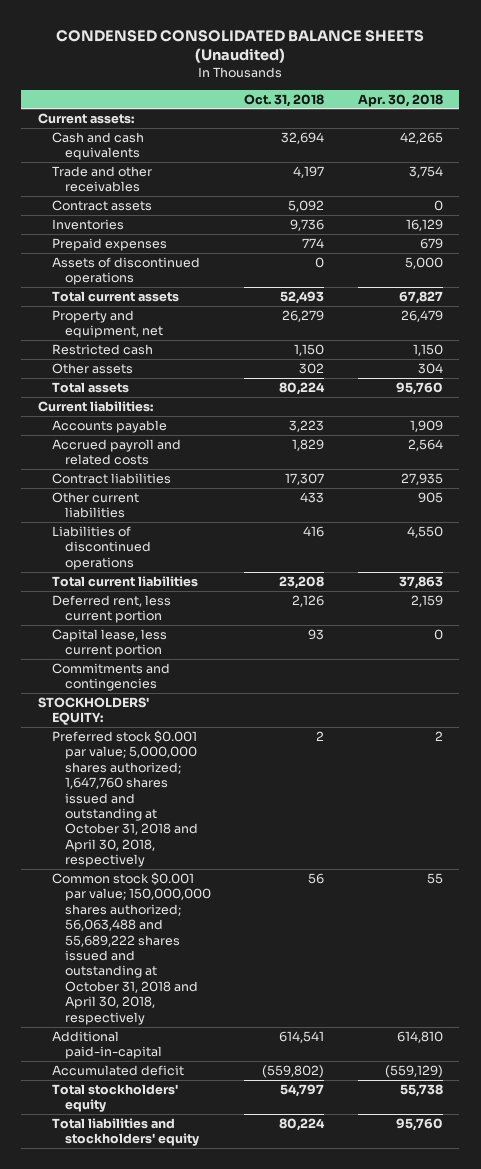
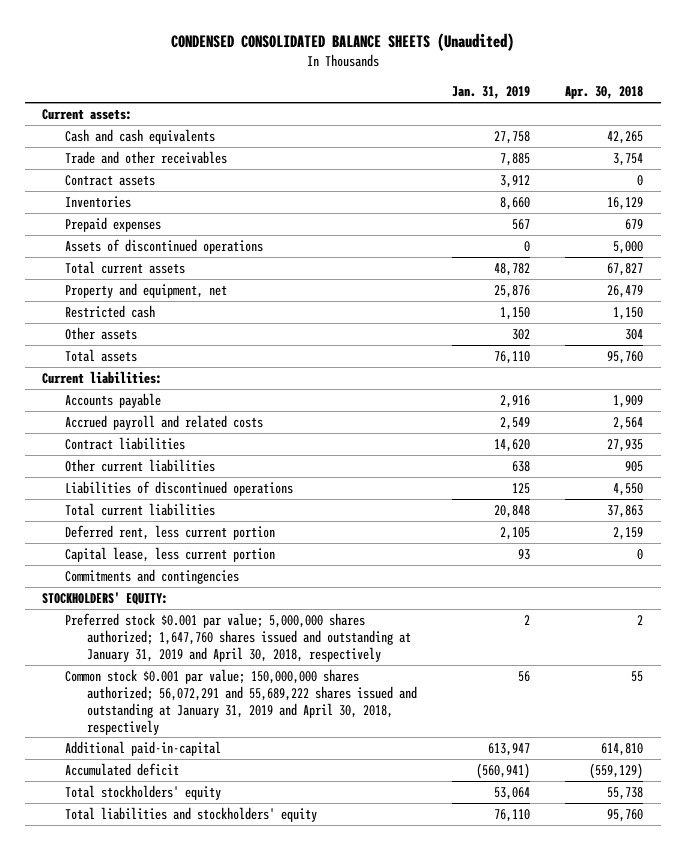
[244,93,325,107] Oct. 31, 2018 -> none
none -> [452,86,531,100] Jan. 31, 2019
[51,729,199,868] Preferred stock $0.001 par value; 5,000,000 shares authorized; 1,647,760 shares issued and outstanding at October 31, 2018 and April 30, 2018, respectively -> [64,612,412,662] Preferred stock $0.001 par value; 5,000,000 shares authorized; 1,647,760 shares issued and outstanding at January 31, 2019 and April 30, 2018, respectively
[51,871,212,1025] Common stock $0.001 par value; 150,000,000 shares authorized; 56,063,488 and 55,689,222 shares issued and outstanding at October 31, 2018 and April 30, 2018, respectively -> [64,668,418,735] Common stock $0.001 par value; 150,000,000 shares authorized; 56,072,291 and 55,689,222 shares issued and outstanding at January 31, 2019 and April 30, 2018, respectively

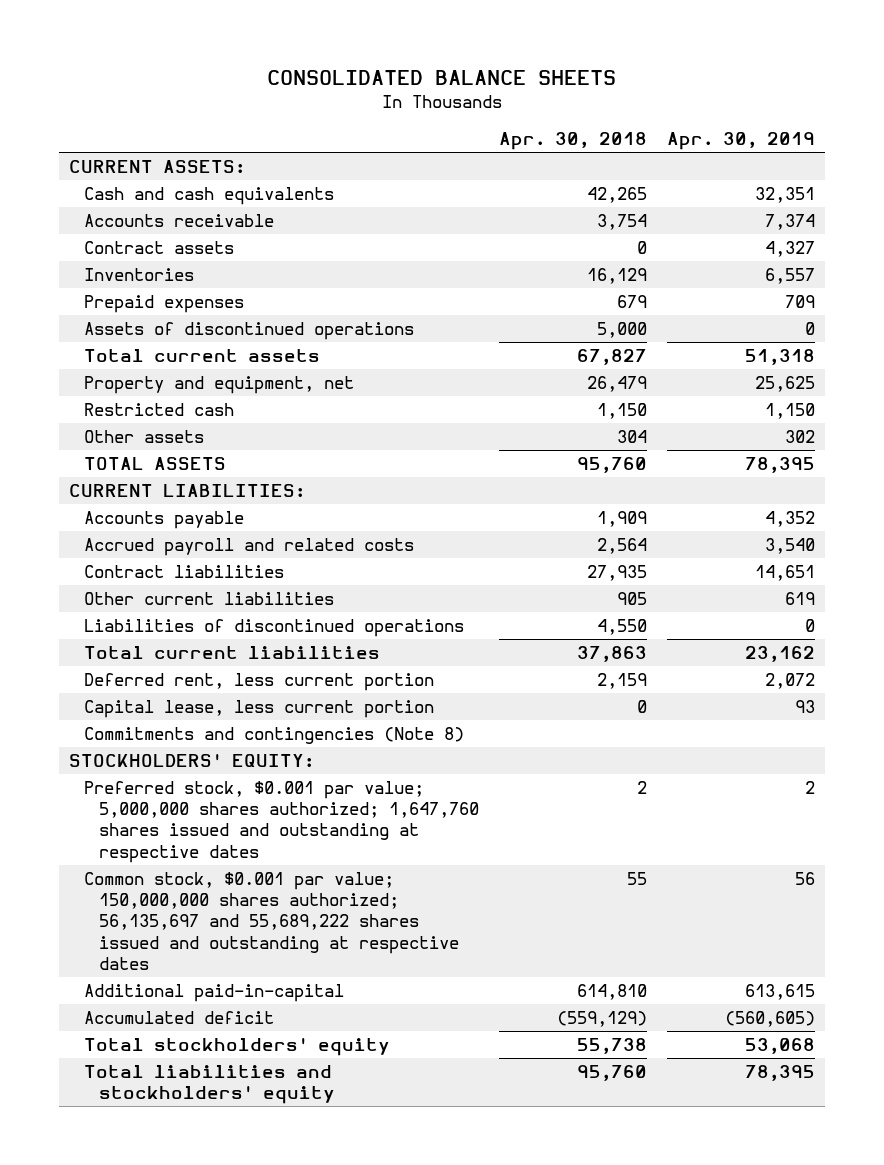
[170,32,514,51] CONDENSED CONSOLIDATED BALANCE SHEETS (Unaudited) -> [266,70,616,86] CONSOLIDATED BALANCE SHEETS
[452,86,531,100] Jan. 31, 2019 -> none
none -> [666,132,815,151] Apr. 30, 2019
[42,108,133,120] Current assets: -> [68,160,245,174] CURRENT ASSETS:
[64,150,227,164] Trade and other receivables -> [83,214,274,228] Accounts receivable
[64,348,137,362] Total assets -> [83,457,226,471] TOTAL ASSETS
[42,370,163,384] Current liabilities: -> [68,484,305,498] CURRENT LIABILITIES:
[64,568,239,584] Commitments and contingencies -> [83,727,464,745] Commitments and contingencies (Note 8)
[64,612,412,662] Preferred stock $0.001 par value; 5,000,000 shares authorized; 1,647,760 shares issued and outstanding at January 31, 2019 and April 30, 2018, respectively -> [83,781,479,863] Preferred stock, $0.001 par value; 5,000,000 shares authorized; 1,647,760 shares issued and outstanding at respective dates
[64,668,418,735] Common stock $0.001 par value; 150,000,000 shares authorized; 56,072,291 and 55,689,222 shares issued and outstanding at January 31, 2019 and April 30, 2018, respectively -> [83,872,459,970] Common stock, $0.001 par value; 150,000,000 shares authorized; 56,135,697 and 55,689,222 shares issued and outstanding at respective dates

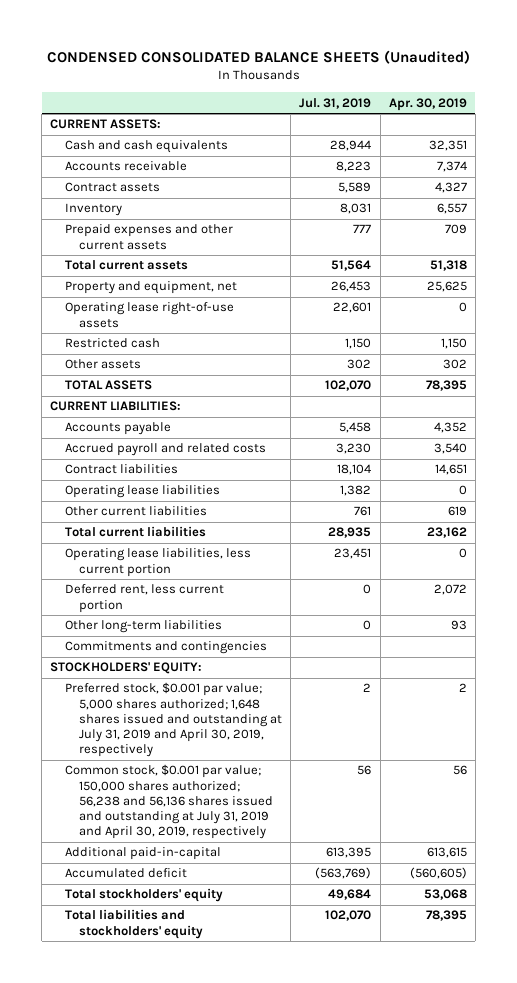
[266,70,616,86] CONSOLIDATED BALANCE SHEETS -> [46,49,470,64] CONDENSED CONSOLIDATED BALANCE SHEETS (Unaudited)
[498,132,647,151] Apr. 30, 2018 -> none
none -> [299,97,372,109] Jul. 31, 2019
[83,295,244,314] Prepaid expenses -> none
[83,322,414,341] Assets of discontinued operations -> none
[83,268,194,282] Inventories -> [64,203,122,217] Inventory
none -> [64,224,233,250] Prepaid expenses and other current assets
none -> [64,302,234,328] Operating lease right-of-use assets
none -> [64,485,220,499] Operating lease liabilities
[83,619,464,638] Liabilities of discontinued operations -> none
none -> [64,548,251,577] Operating lease liabilities, less current portion
[83,700,434,719] Capital lease, less current portion -> none
none -> [64,620,222,634] Other long-term liabilities
[83,727,464,745] Commitments and contingencies (Note 8) -> [64,641,267,655] Commitments and contingencies
[83,781,479,863] Preferred stock, $0.001 par value; 5,000,000 shares authorized; 1,647,760 shares issued and outstanding at respective dates -> [64,682,283,758] Preferred stock, $0.001 par value; 5,000 shares authorized; 1,648 shares issued and outstanding at July 31, 2019 and April 30, 2019, respectively
[83,872,459,970] Common stock, $0.001 par value; 150,000,000 shares authorized; 56,135,697 and 55,689,222 shares issued and outstanding at respective dates -> [64,764,274,840] Common stock, $0.001 par value; 150,000 shares authorized; 56,238 and 56,136 shares issued and outstanding at July 31, 2019 and April 30, 2019, respectively

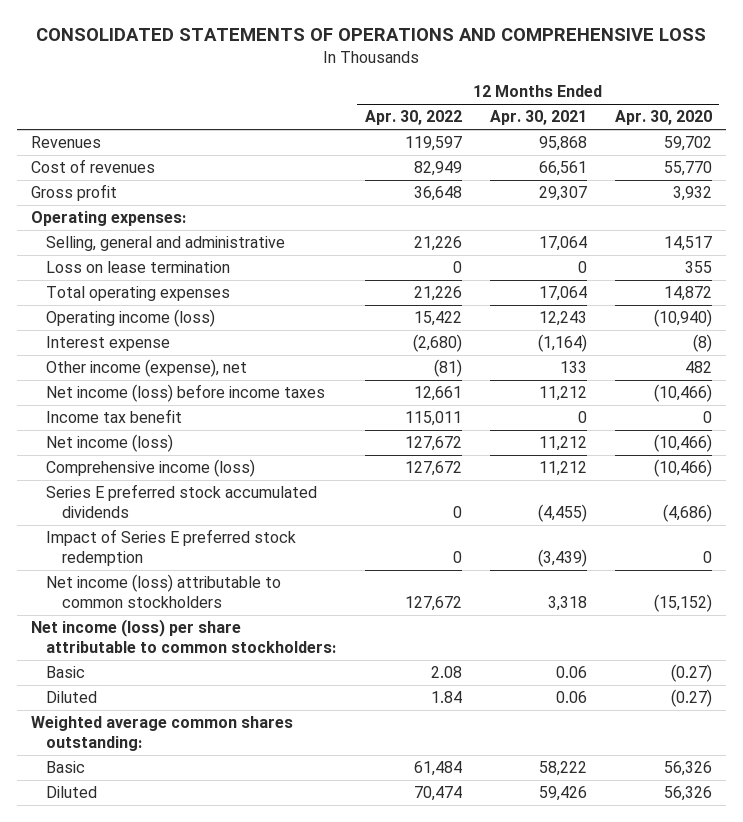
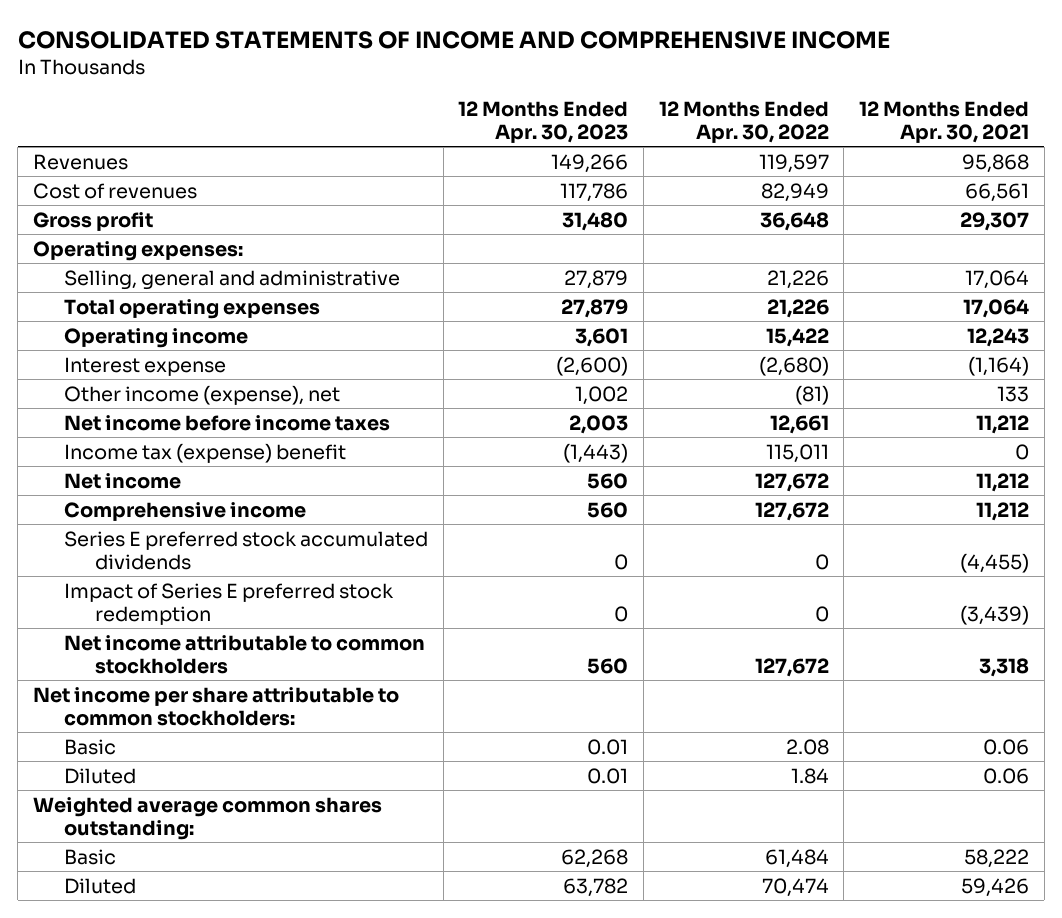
[36,28,707,42] CONSOLIDATED STATEMENTS OF OPERATIONS AND COMPREHENSIVE LOSS -> [17,31,890,50] CONSOLIDATED STATEMENTS OF INCOME AND COMPREHENSIVE INCOME
[615,110,713,126] Apr. 30, 2020 -> none
none -> [458,100,629,143] 12 Months Ended Apr. 30, 2023
[46,261,231,274] Loss on lease termination -> none
[46,309,216,328] Operating income (loss) -> [63,327,248,348] Operating income
[46,384,326,403] Net income (loss) before income taxes -> [63,414,390,431] Net income before income taxes
[46,409,183,424] Income tax benefit -> [63,442,346,463] Income tax (expense) benefit
[46,434,174,453] Net income (loss) -> [63,472,181,489] Net income
[46,459,256,478] Comprehensive income (loss) -> [63,501,306,521] Comprehensive income
[46,574,282,608] Net income (loss) attributable to common stockholders -> [63,634,425,674] Net income attributable to common stockholders
[30,619,337,653] Net income (loss) per share attributable to common stockholders: -> [32,686,399,726] Net income per share attributable to common stockholders:

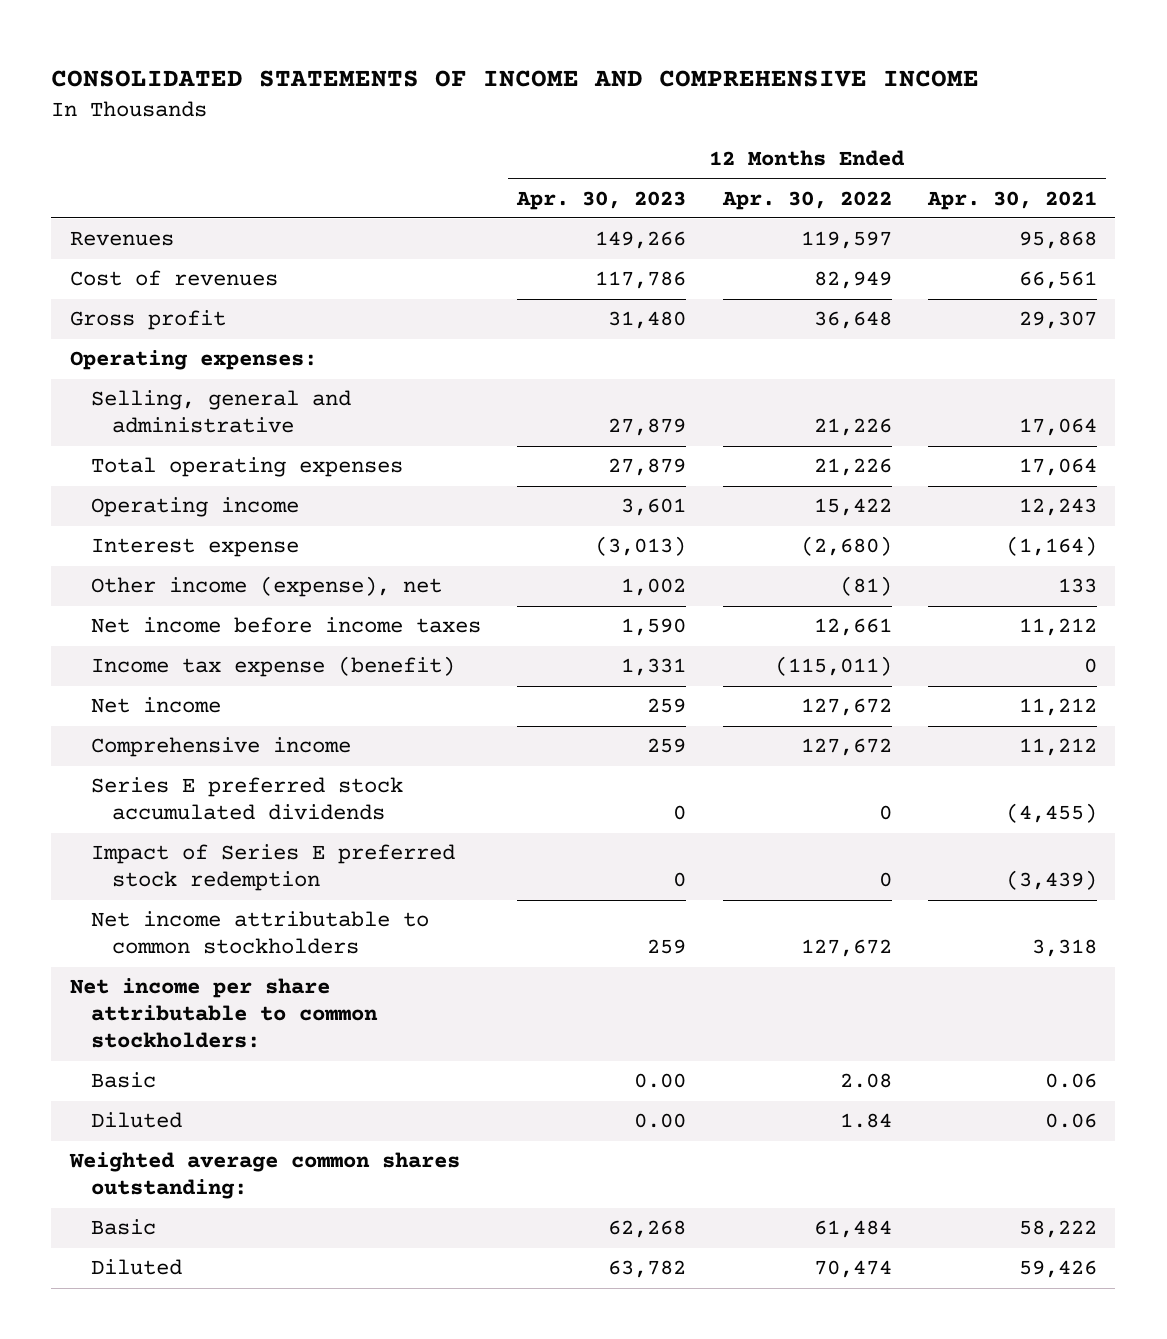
[556,355,629,376] (2,600) -> [595,536,687,557] (3,013)
[569,414,629,434] 2,003 -> [621,618,687,637] 1,590
[63,442,346,463] Income tax (expense) benefit -> [90,656,455,678] Income tax expense (benefit)
[563,442,629,463] (1,443) -> [621,658,687,677] 1,331
[765,443,829,463] 115,011 -> [774,656,892,677] (115,011)
[587,472,629,489] 560 -> [647,698,687,714] 259
[587,501,629,518] 560 -> [647,738,687,754] 259
[587,657,629,674] 560 -> [647,939,687,955] 259
[587,738,629,755] 0.01 -> [634,1073,687,1089] 0.00
[587,767,629,784] 0.01 -> [634,1113,687,1129] 0.00

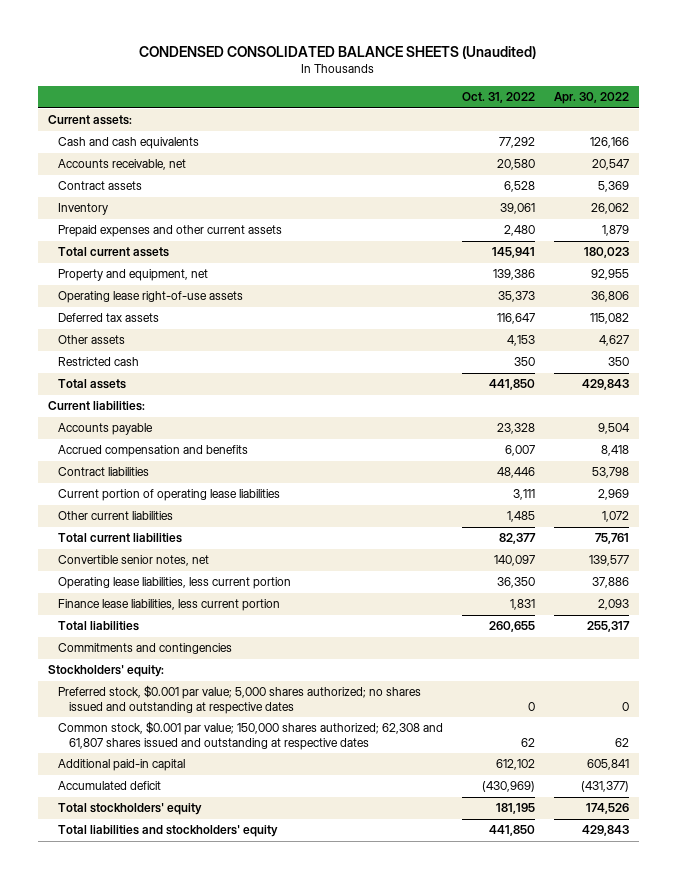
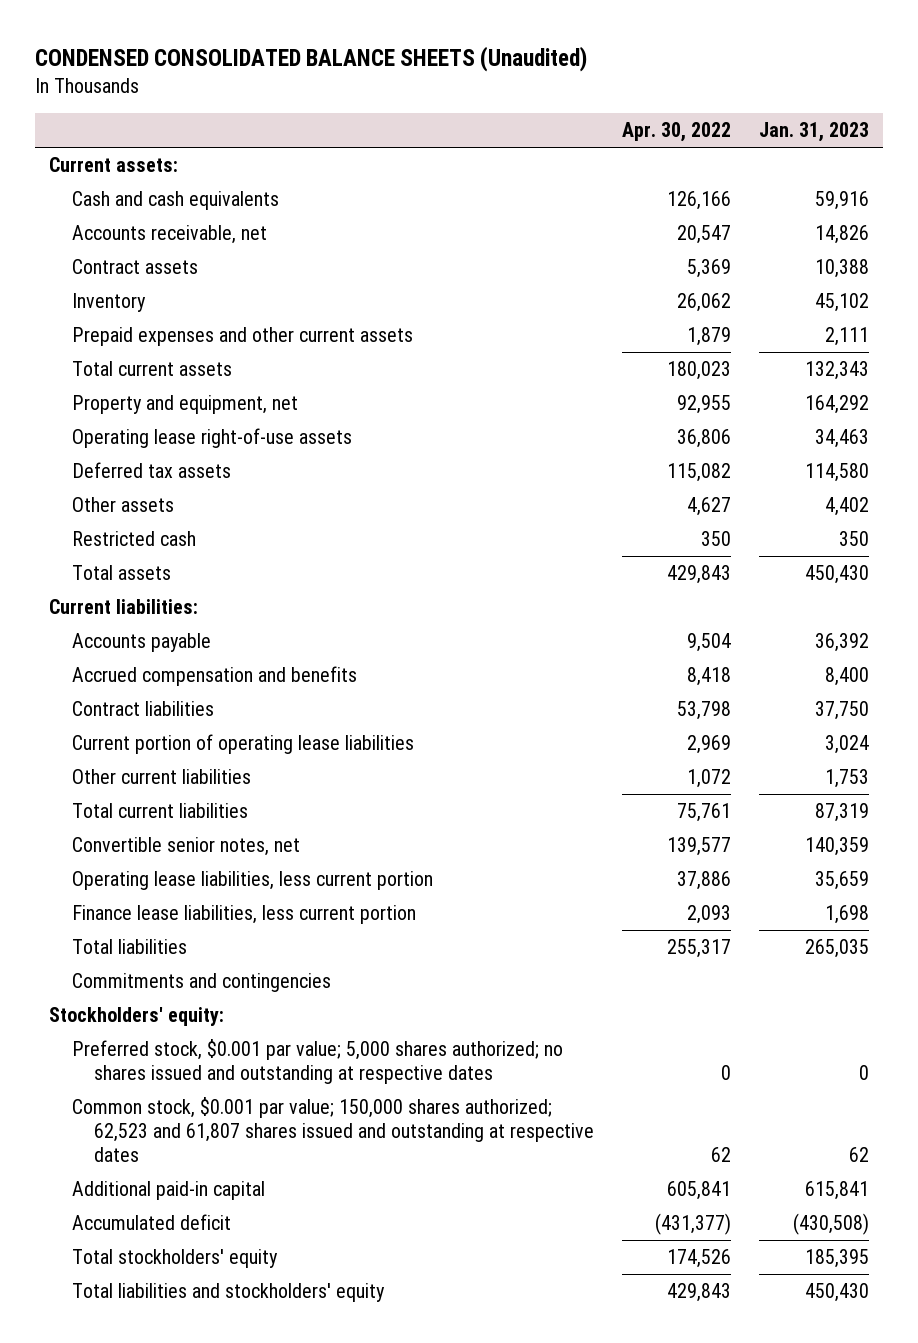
[462,92,536,104] Oct. 31, 2022 -> none
none -> [758,122,869,143] Jan. 31, 2023
[58,721,444,750] Common stock, $0.001 par value; 150,000 shares authorized; 62,308 and 61,807 shares issued and outstanding at respective dates -> [71,1097,595,1163] Common stock, $0.001 par value; 150,000 shares authorized; 62,523 and 61,807 shares issued and outstanding at respective dates

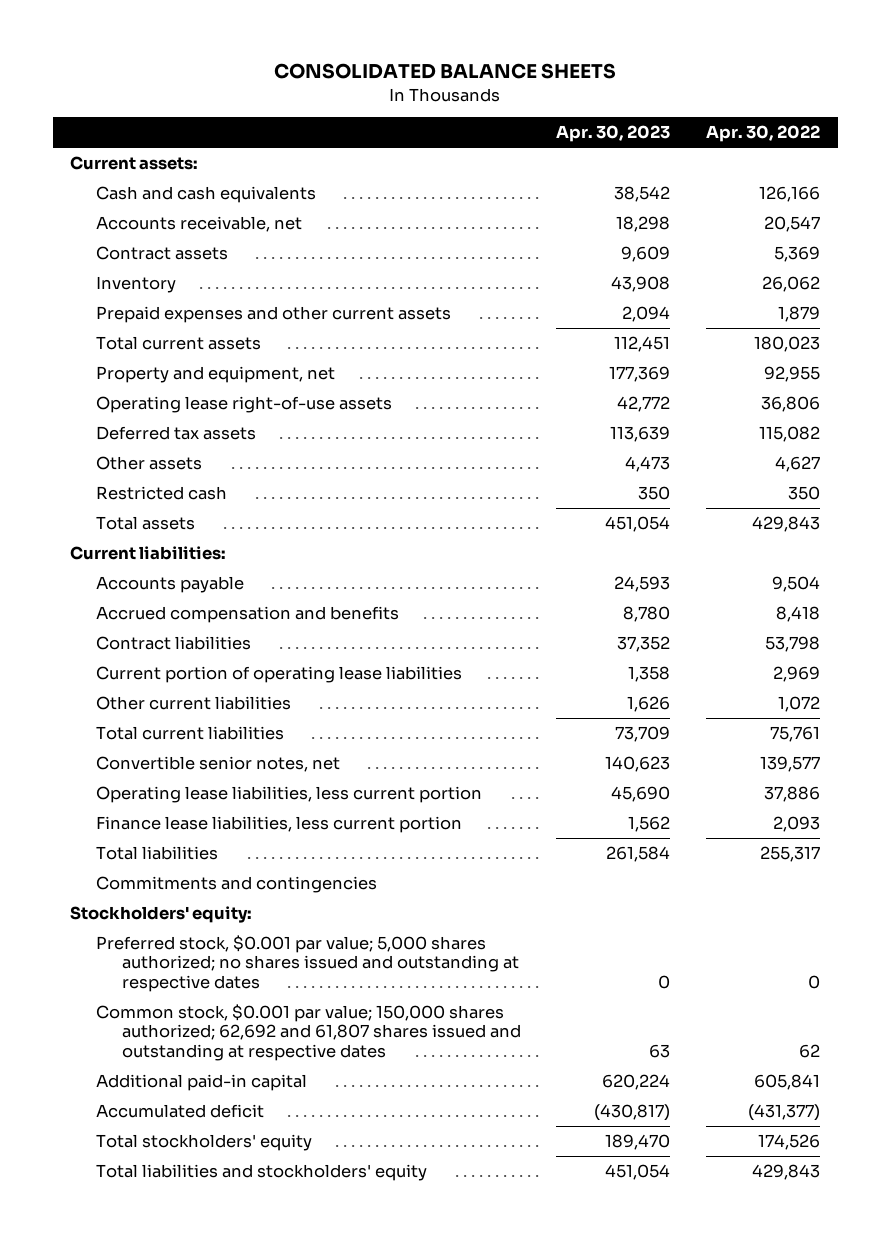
[35,46,588,73] CONDENSED CONSOLIDATED BALANCE SHEETS (Unaudited) -> [274,63,617,80] CONSOLIDATED BALANCE SHEETS
[758,122,869,143] Jan. 31, 2023 -> none
none -> [556,125,671,143] Apr. 30, 2023
[71,1097,595,1163] Common stock, $0.001 par value; 150,000 shares authorized; 62,523 and 61,807 shares issued and outstanding at respective dates -> [96,1004,521,1061] Common stock, $0.001 par value; 150,000 shares authorized; 62,692 and 61,807 shares issued and outstanding at respective dates

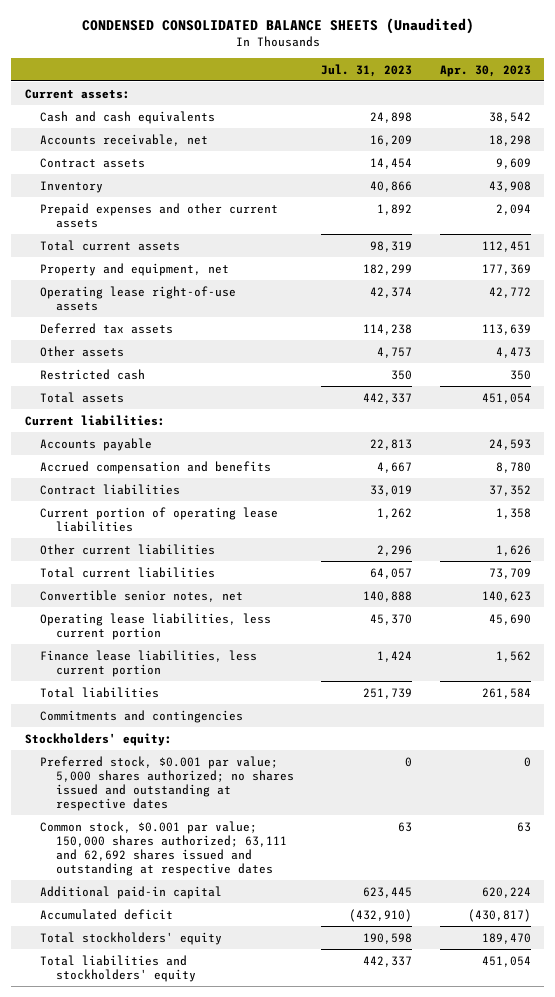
[274,63,617,80] CONSOLIDATED BALANCE SHEETS -> [81,17,474,34] CONDENSED CONSOLIDATED BALANCE SHEETS (Unaudited)
[705,125,820,143] Apr. 30, 2022 -> none
none -> [321,63,413,77] Jul. 31, 2023
[96,1004,521,1061] Common stock, $0.001 par value; 150,000 shares authorized; 62,692 and 61,807 shares issued and outstanding at respective dates -> [40,820,287,877] Common stock, $0.001 par value; 150,000 shares authorized; 63,111 and 62,692 shares issued and outstanding at respective dates

